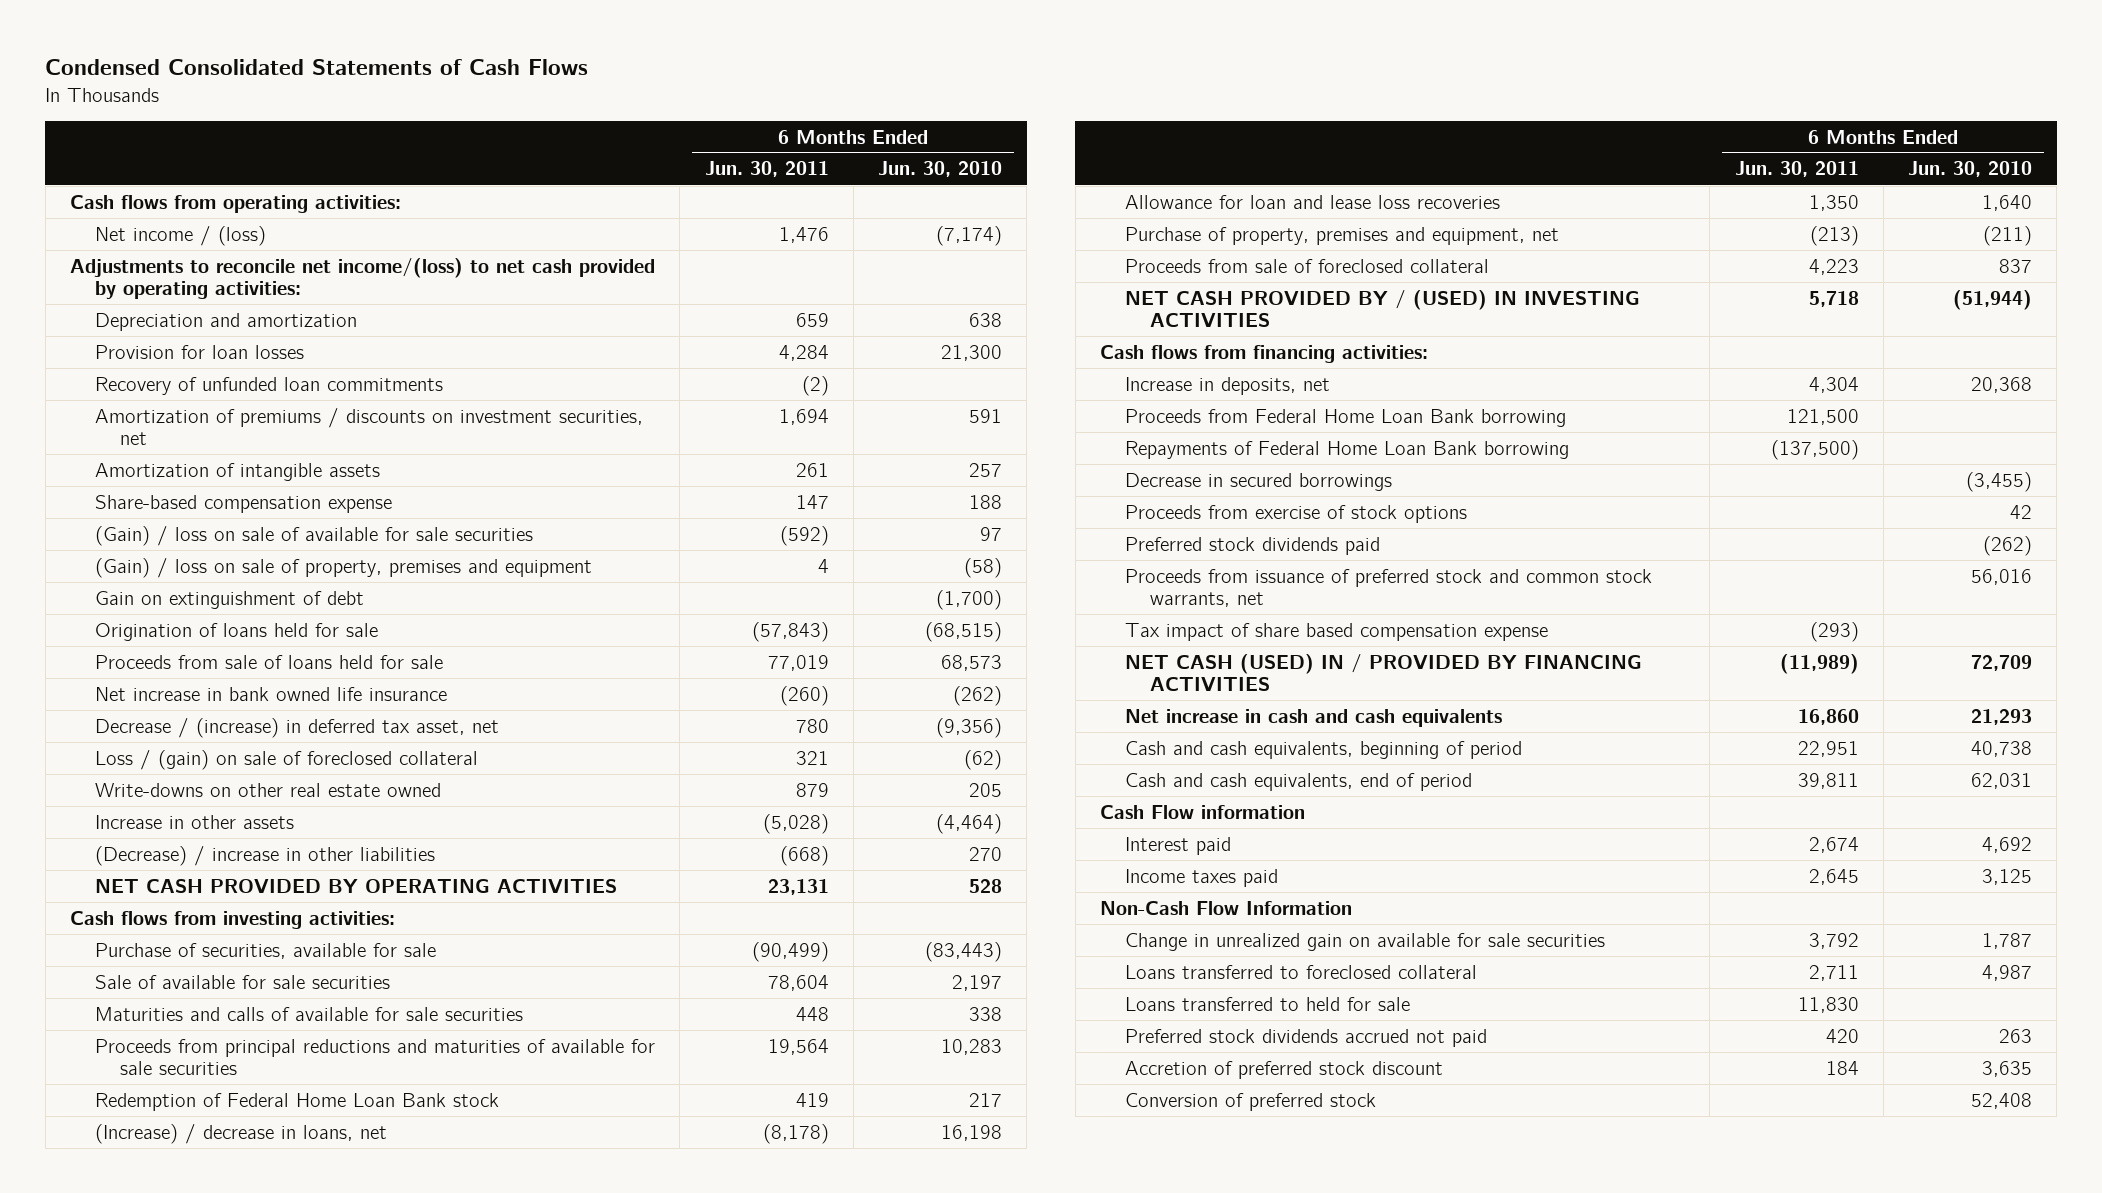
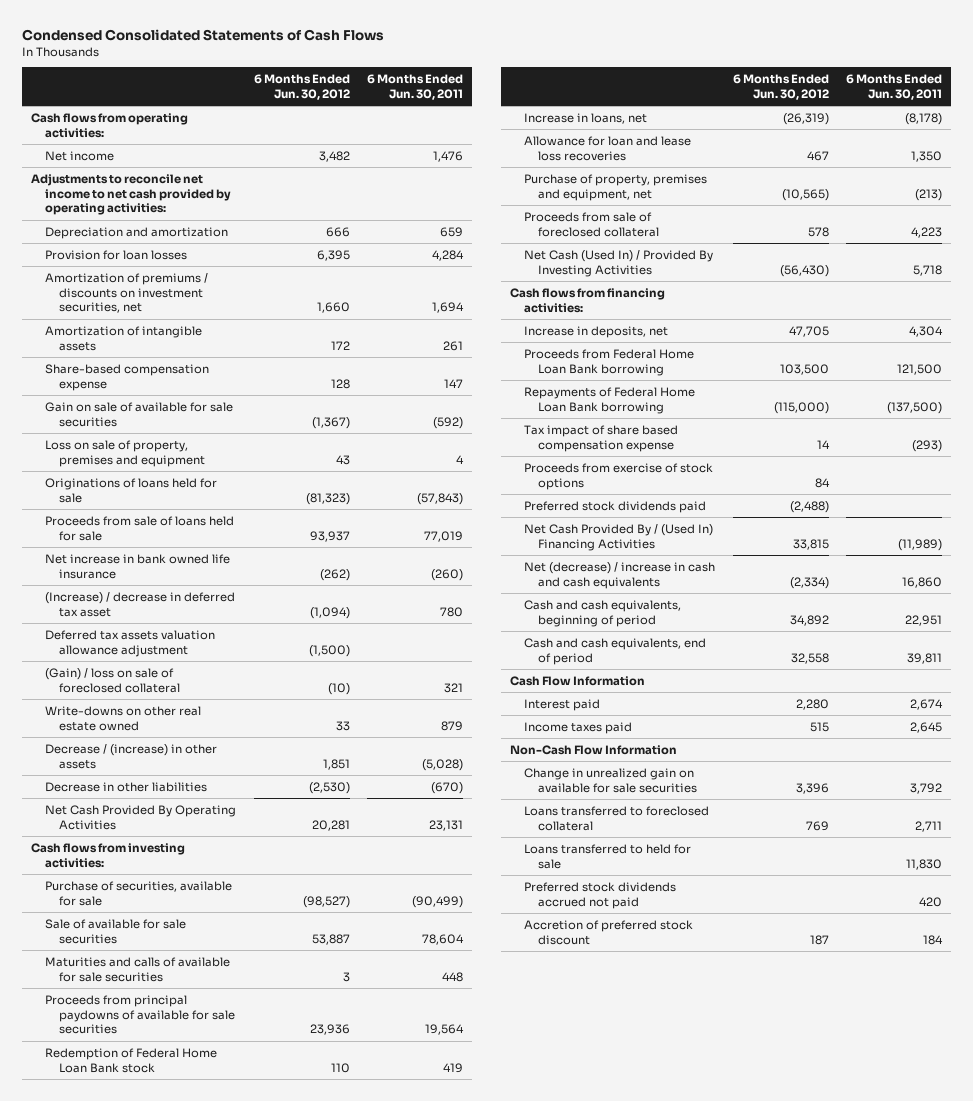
[878,161,1003,178] Jun. 30, 2010 -> none
none -> [253,74,350,100] 6 Months Ended Jun. 30, 2012
[95,225,267,246] Net income / (loss) -> [45,150,115,161] Net income
[70,257,656,299] Adjustments to reconcile net income/(loss) to net cash provided by operating activities: -> [30,173,232,216] Adjustments to reconcile net income to net cash provided by operating activities:
[95,376,444,395] Recovery of unfunded loan commitments -> none
[95,590,365,609] Gain on extinguishment of debt -> none
[95,525,534,546] (Gain) / loss on sale of available for sale securities -> [45,401,234,427] Gain on sale of available for sale securities
[95,557,593,578] (Gain) / loss on sale of property, premises and equipment -> [45,439,206,467] Loss on sale of property, premises and equipment
[95,622,379,641] Origination of loans held for sale -> [45,477,218,503] Originations of loans held for sale
[95,717,500,738] Decrease / (increase) in deferred tax asset, net -> [45,591,236,617] (Increase) / decrease in deferred tax asset
none -> [45,629,216,657] Deferred tax assets valuation allowance adjustment
[95,749,479,770] Loss / (gain) on sale of foreclosed collateral -> [45,667,181,693] (Gain) / loss on sale of foreclosed collateral
[95,814,295,829] Increase in other assets -> [45,743,218,769] Decrease / (increase) in other assets
[95,845,436,866] (Decrease) / increase in other liabilities -> [45,781,208,792] Decrease in other liabilities
[779,845,829,866] (668) -> [431,781,464,794] (670)
[95,878,618,893] NET CASH PROVIDED BY OPERATING ACTIVITIES -> [45,804,237,830] Net Cash Provided By Operating Activities
[95,1038,656,1075] Proceeds from principal reductions and maturities of available for sale securities -> [45,994,236,1035] Proceeds from principal paydowns of available for sale securities
[95,1123,388,1144] (Increase) / decrease in loans, net -> [524,112,648,124] Increase in loans, net
[1125,289,1641,327] NET CASH PROVIDED BY / (USED) IN INVESTING ACTIVITIES -> [524,249,714,277] Net Cash (Used In) / Provided By Investing Activities
[1125,472,1393,491] Decrease in secured borrowings -> none
[1125,622,1549,641] Tax impact of share based compensation expense -> [524,424,679,452] Tax impact of share based compensation expense
[1125,568,1653,607] Proceeds from issuance of preferred stock and common stock warrants, net -> none
[1125,653,1643,691] NET CASH (USED) IN / PROVIDED BY FINANCING ACTIVITIES -> [524,523,714,551] Net Cash Provided By / (Used In) Financing Activities
[1125,708,1503,727] Net increase in cash and cash equivalents -> [524,561,716,589] Net (decrease) / increase in cash and cash equivalents
[1100,804,1306,819] Cash Flow information -> [509,675,645,686] Cash Flow Information
[1125,1092,1377,1111] Conversion of preferred stock -> none

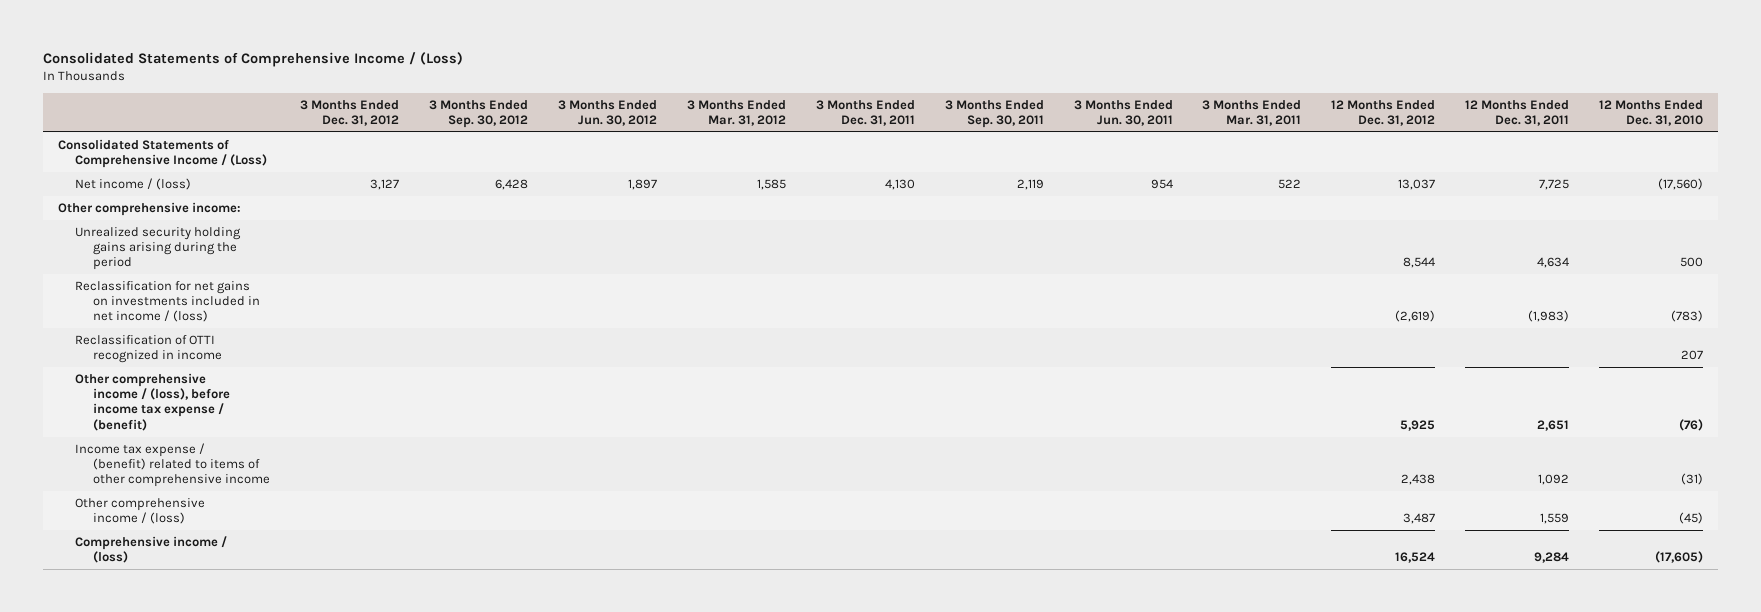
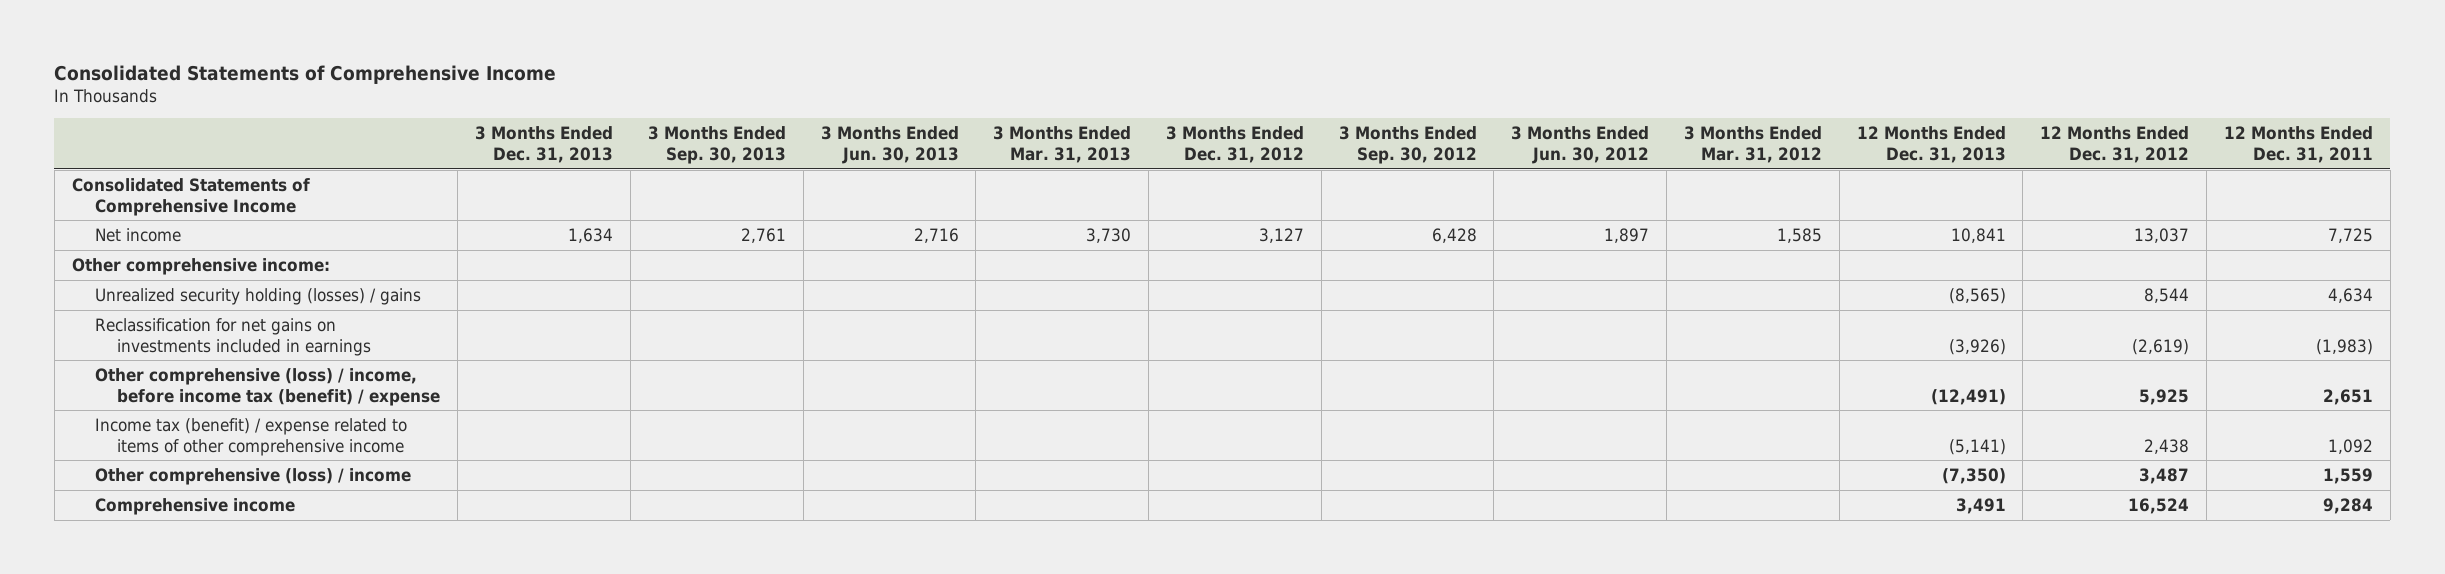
[42,51,463,67] Consolidated Statements of Comprehensive Income / (Loss) -> [54,64,557,84] Consolidated Statements of Comprehensive Income
[815,99,915,127] 3 Months Ended Dec. 31, 2011 -> none
[944,99,1044,129] 3 Months Ended Sep. 30, 2011 -> none
[1073,99,1173,127] 3 Months Ended Jun. 30, 2011 -> none
[1202,99,1302,127] 3 Months Ended Mar. 31, 2011 -> none
[1599,99,1704,127] 12 Months Ended Dec. 31, 2010 -> none
none -> [475,126,614,163] 3 Months Ended Dec. 31, 2013
none -> [647,126,786,164] 3 Months Ended Sep. 30, 2013
none -> [820,126,959,164] 3 Months Ended Jun. 30, 2013
none -> [993,126,1132,163] 3 Months Ended Mar. 31, 2013
none -> [1856,126,2006,163] 12 Months Ended Dec. 31, 2013
[57,138,268,169] Consolidated Statements of Comprehensive Income / (Loss) -> [71,177,310,216] Consolidated Statements of Comprehensive Income
[75,177,192,190] Net income / (loss) -> [94,227,181,242] Net income
[75,334,222,364] Reclassification of OTTI recognized in income -> none
[75,226,242,271] Unrealized security holding gains arising during the period -> [94,287,421,305] Unrealized security holding (losses) / gains
[75,280,260,323] Reclassification for net gains on investments included in net income / (loss) -> [94,317,372,356] Reclassification for net gains on investments included in earnings
[75,372,230,431] Other comprehensive income / (loss), before income tax expense / (benefit) -> [94,367,441,406] Other comprehensive (loss) / income, before income tax (benefit) / expense
[75,442,270,488] Income tax expense / (benefit) related to items of other comprehensive income -> [94,417,407,456] Income tax (benefit) / expense related to items of other comprehensive income
[75,497,206,525] Other comprehensive income / (loss) -> [94,467,411,485] Other comprehensive (loss) / income
[75,535,228,564] Comprehensive income / (loss) -> [94,497,295,515] Comprehensive income

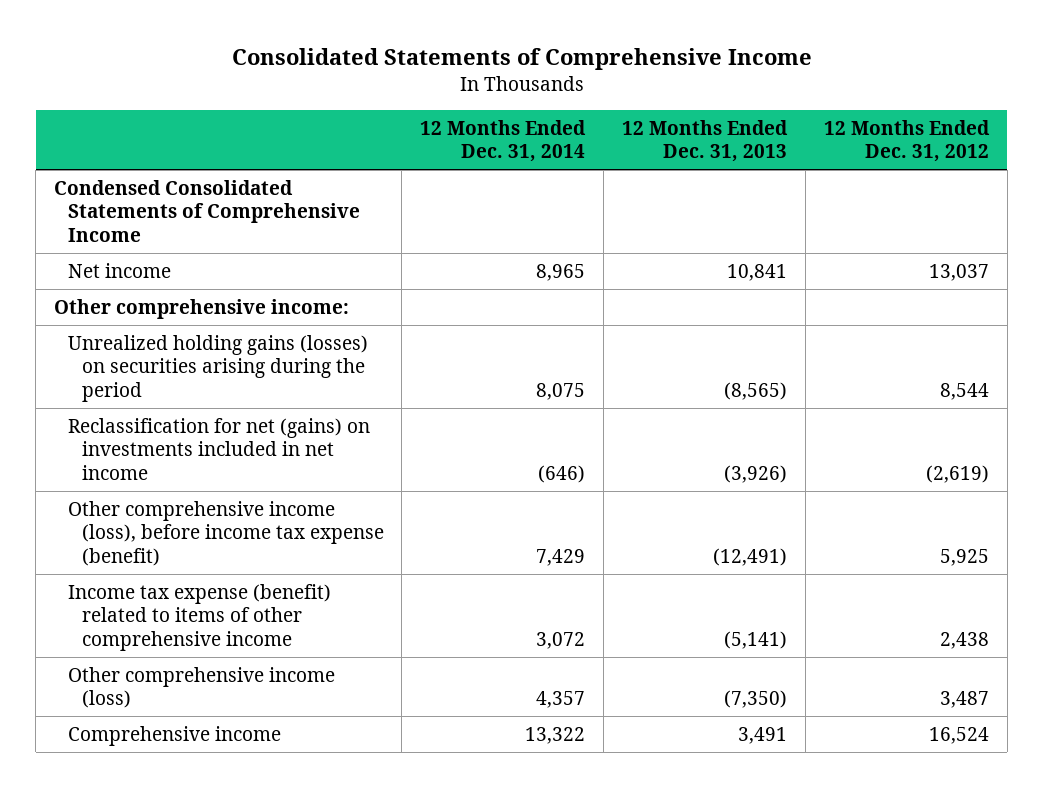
[475,126,614,163] 3 Months Ended Dec. 31, 2013 -> none
[647,126,786,164] 3 Months Ended Sep. 30, 2013 -> none
[820,126,959,164] 3 Months Ended Jun. 30, 2013 -> none
[993,126,1132,163] 3 Months Ended Mar. 31, 2013 -> none
[1165,126,1304,163] 3 Months Ended Dec. 31, 2012 -> none
[1338,126,1477,164] 3 Months Ended Sep. 30, 2012 -> none
[1511,126,1650,164] 3 Months Ended Jun. 30, 2012 -> none
[1683,126,1822,163] 3 Months Ended Mar. 31, 2012 -> none
[2223,126,2373,163] 12 Months Ended Dec. 31, 2011 -> none
none -> [420,119,587,163] 12 Months Ended Dec. 31, 2014
[71,177,310,216] Consolidated Statements of Comprehensive Income -> [54,179,360,243] Condensed Consolidated Statements of Comprehensive Income
[94,287,421,305] Unrealized security holding (losses) / gains -> [67,334,368,403] Unrealized holding gains (losses) on securities arising during the period
[94,317,372,356] Reclassification for net gains on investments included in earnings -> [67,417,370,481] Reclassification for net (gains) on investments included in net income
[94,367,441,406] Other comprehensive (loss) / income, before income tax (benefit) / expense -> [67,500,384,567] Other comprehensive income (loss), before income tax expense (benefit)
[94,417,407,456] Income tax (benefit) / expense related to items of other comprehensive income -> [67,583,331,652] Income tax expense (benefit) related to items of other comprehensive income
[94,467,411,485] Other comprehensive (loss) / income -> [67,666,335,709] Other comprehensive income (loss)

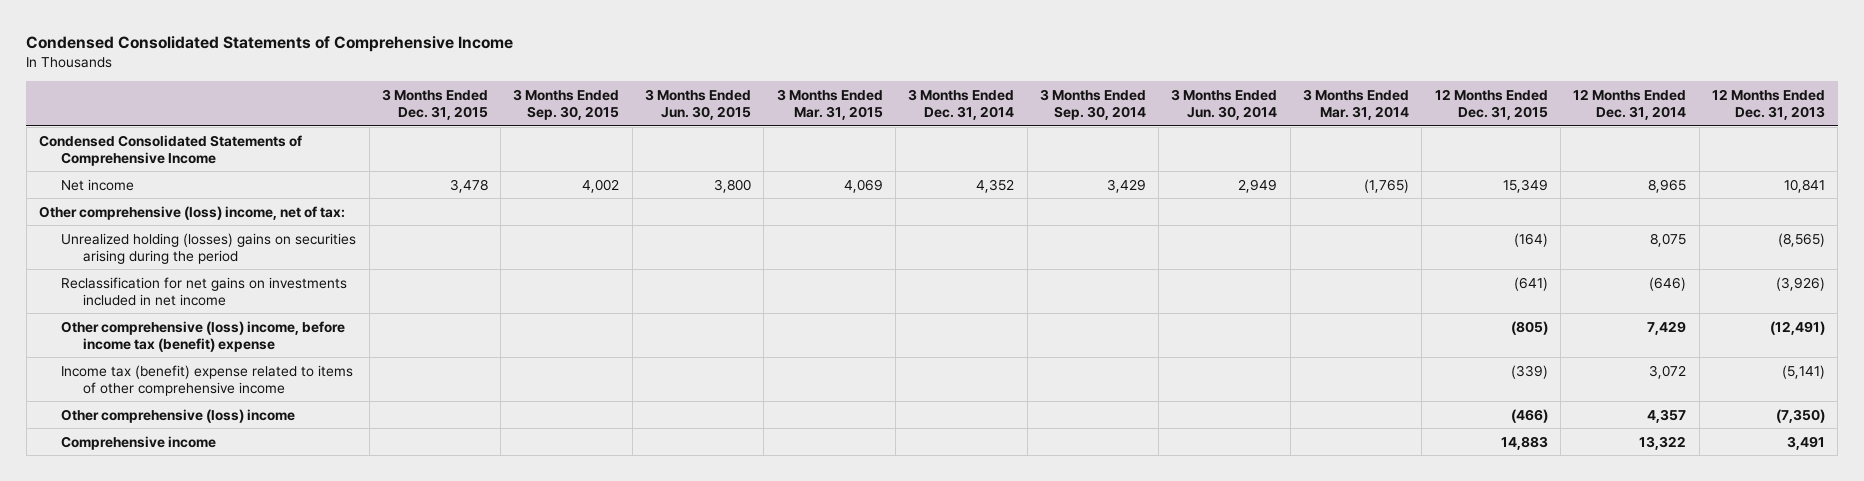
[231,48,812,71] Consolidated Statements of Comprehensive Income -> [26,36,514,53] Condensed Consolidated Statements of Comprehensive Income
[823,119,990,163] 12 Months Ended Dec. 31, 2012 -> none
none -> [381,88,488,120] 3 Months Ended Dec. 31, 2015
none -> [513,88,620,120] 3 Months Ended Sep. 30, 2015
none -> [645,88,752,120] 3 Months Ended Jun. 30, 2015
none -> [776,88,883,120] 3 Months Ended Mar. 31, 2015
none -> [908,88,1015,120] 3 Months Ended Dec. 31, 2014
none -> [1039,88,1146,120] 3 Months Ended Sep. 30, 2014
none -> [1171,88,1278,120] 3 Months Ended Jun. 30, 2014
none -> [1303,88,1410,120] 3 Months Ended Mar. 31, 2014
none -> [1434,88,1548,120] 12 Months Ended Dec. 31, 2015
[54,298,350,319] Other comprehensive income: -> [39,205,346,220] Other comprehensive (loss) income, net of tax:
[67,334,368,403] Unrealized holding gains (losses) on securities arising during the period -> [61,232,357,264] Unrealized holding (losses) gains on securities arising during the period
[67,417,370,481] Reclassification for net (gains) on investments included in net income -> [61,276,348,306] Reclassification for net gains on investments included in net income
[67,500,384,567] Other comprehensive income (loss), before income tax expense (benefit) -> [61,320,346,352] Other comprehensive (loss) income, before income tax (benefit) expense
[67,583,331,652] Income tax expense (benefit) related to items of other comprehensive income -> [61,364,354,396] Income tax (benefit) expense related to items of other comprehensive income
[67,666,335,709] Other comprehensive income (loss) -> [61,408,296,423] Other comprehensive (loss) income

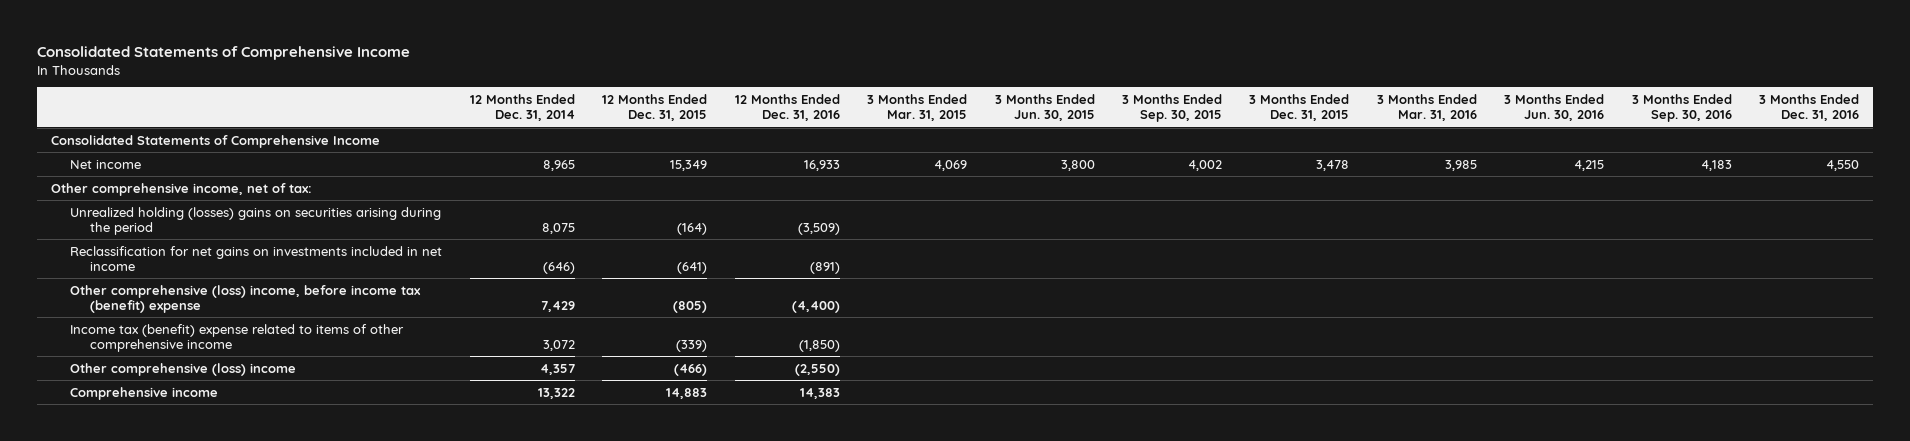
[26,36,514,53] Condensed Consolidated Statements of Comprehensive Income -> [37,46,411,61] Consolidated Statements of Comprehensive Income
[908,88,1015,120] 3 Months Ended Dec. 31, 2014 -> none
[1039,88,1146,120] 3 Months Ended Sep. 30, 2014 -> none
[1171,88,1278,120] 3 Months Ended Jun. 30, 2014 -> none
[1303,88,1410,120] 3 Months Ended Mar. 31, 2014 -> none
[1711,88,1825,120] 12 Months Ended Dec. 31, 2013 -> none
none -> [734,94,840,122] 12 Months Ended Dec. 31, 2016
none -> [1376,94,1477,122] 3 Months Ended Mar. 31, 2016
none -> [1504,94,1605,122] 3 Months Ended Jun. 30, 2016
none -> [1631,94,1732,123] 3 Months Ended Sep. 30, 2016
none -> [1759,94,1860,122] 3 Months Ended Dec. 31, 2016
[39,134,303,166] Condensed Consolidated Statements of Comprehensive Income -> [50,134,380,148] Consolidated Statements of Comprehensive Income
[39,205,346,220] Other comprehensive (loss) income, net of tax: -> [50,182,312,196] Other comprehensive income, net of tax:

